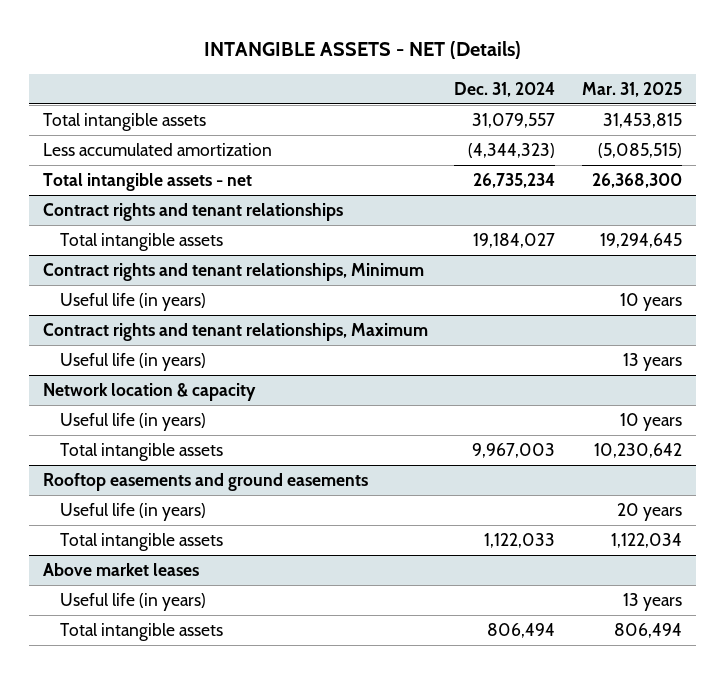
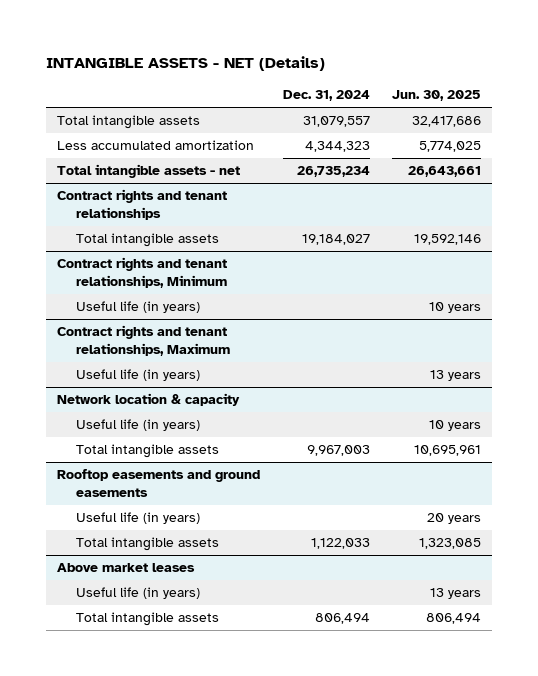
[582,81,683,97] Mar. 31, 2025 -> none
none -> [392,90,482,102] Jun. 30, 2025
[468,143,556,159] (4,344,323) -> [304,141,370,153] 4,344,323

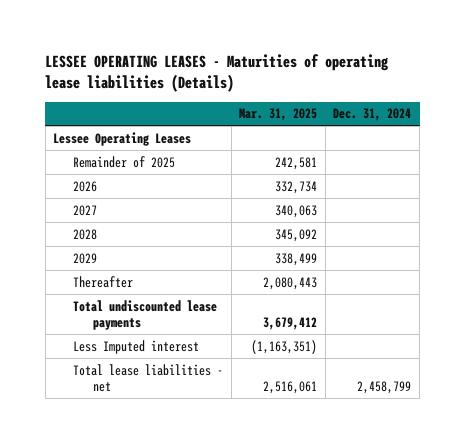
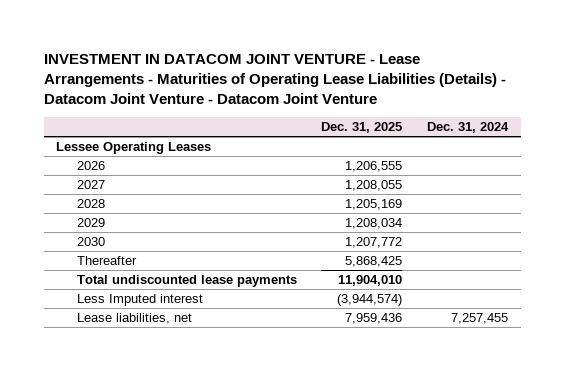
[45,53,390,92] LESSEE OPERATING LEASES - Maturities of operating lease liabilities (Details) -> [44,54,507,105] INVESTMENT IN DATACOM JOINT VENTURE - Lease Arrangements - Maturities of Operating Lease Liabilities (Details) - Datacom Joint Venture - Datacom Joint Venture
[239,108,318,122] Mar. 31, 2025 -> none
none -> [321,122,403,134] Dec. 31, 2025
[73,155,176,168] Remainder of 2025 -> none
none -> [76,237,105,247] 2030
[73,363,224,393] Total lease liabilities - net -> [76,313,192,325] Lease liabilities, net
[357,381,412,395] 2,458,799 -> [451,313,509,325] 7,257,455

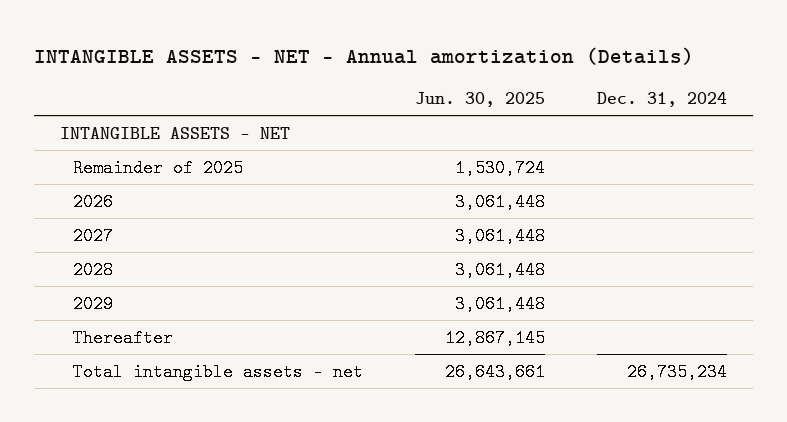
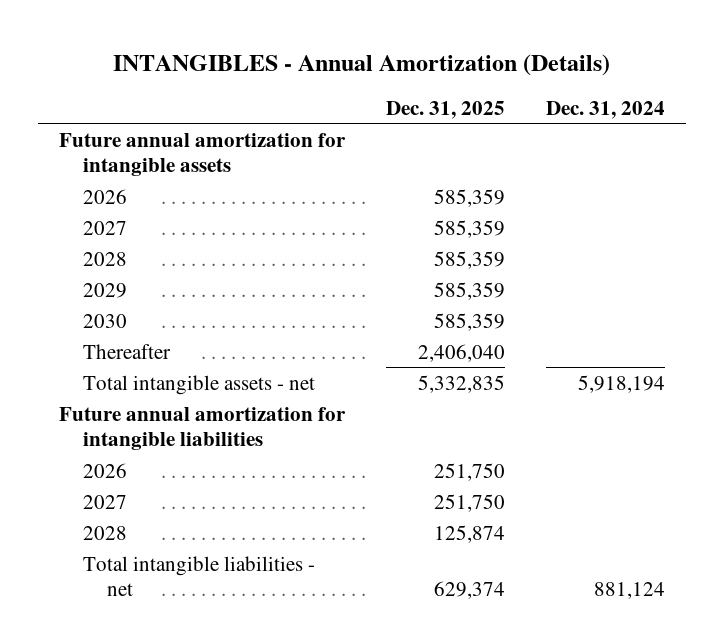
[33,46,694,65] INTANGIBLE ASSETS - NET - Annual amortization (Details) -> [113,54,611,77] INTANGIBLES - Annual Amortization (Details)
[415,91,546,107] Jun. 30, 2025 -> none
none -> [386,100,506,119] Dec. 31, 2025
[59,126,290,139] INTANGIBLE ASSETS - NET -> none
[73,158,244,177] Remainder of 2025 -> none
none -> [59,132,347,177] Future annual amortization for intangible assets
none -> [83,313,128,328] 2030
[626,362,727,381] 26,735,234 -> [578,374,666,393] 5,918,194
none -> [59,406,347,451] Future annual amortization for intangible liabilities
none -> [83,462,128,478] 2026
none -> [83,494,128,509] 2027
none -> [83,525,128,540] 2028
none -> [83,555,316,597] Total intangible liabilities - net

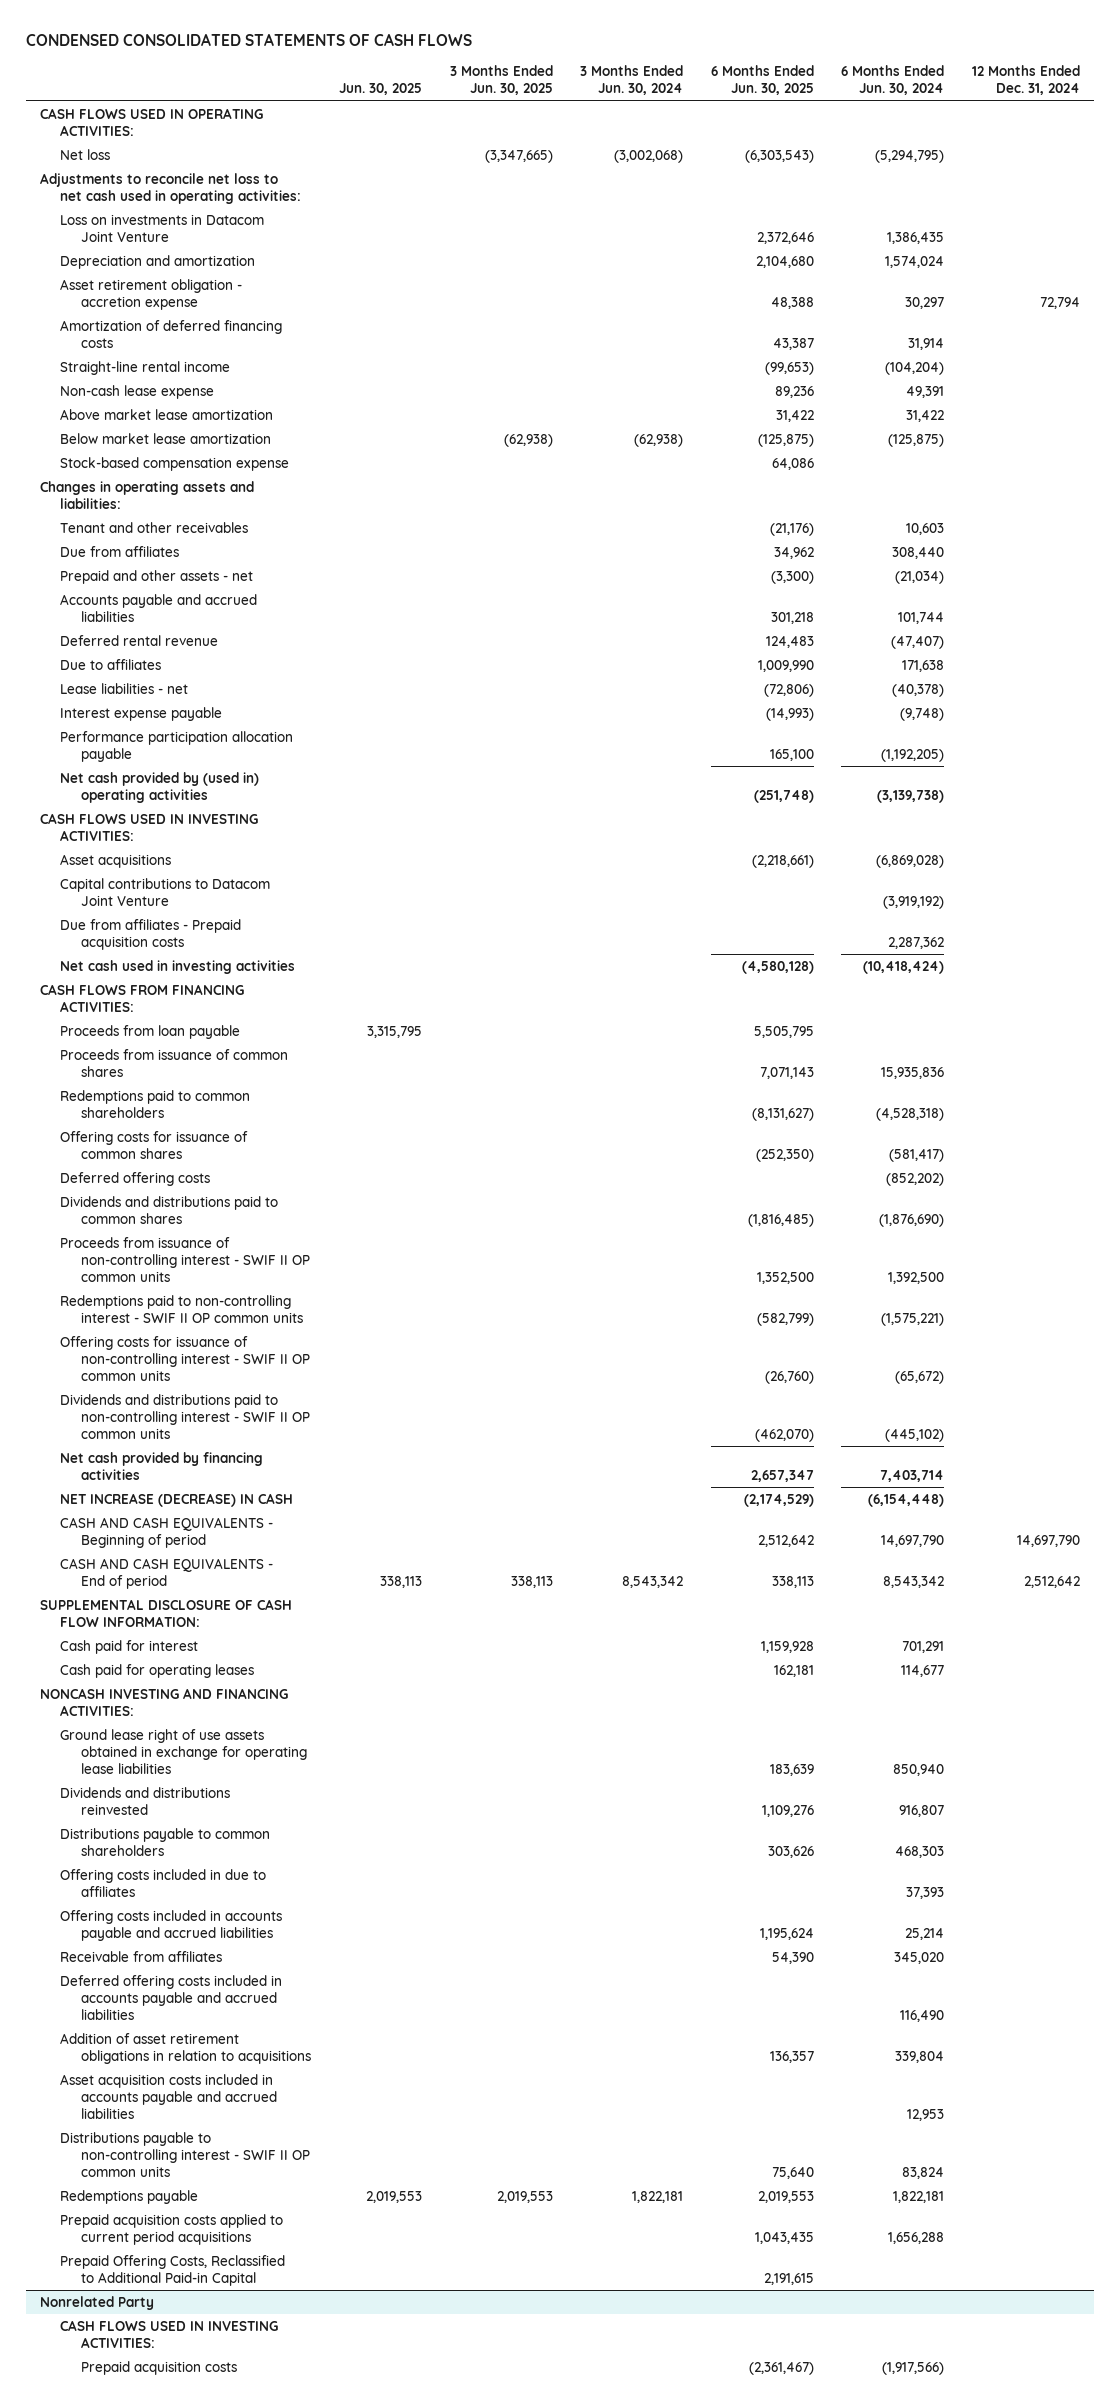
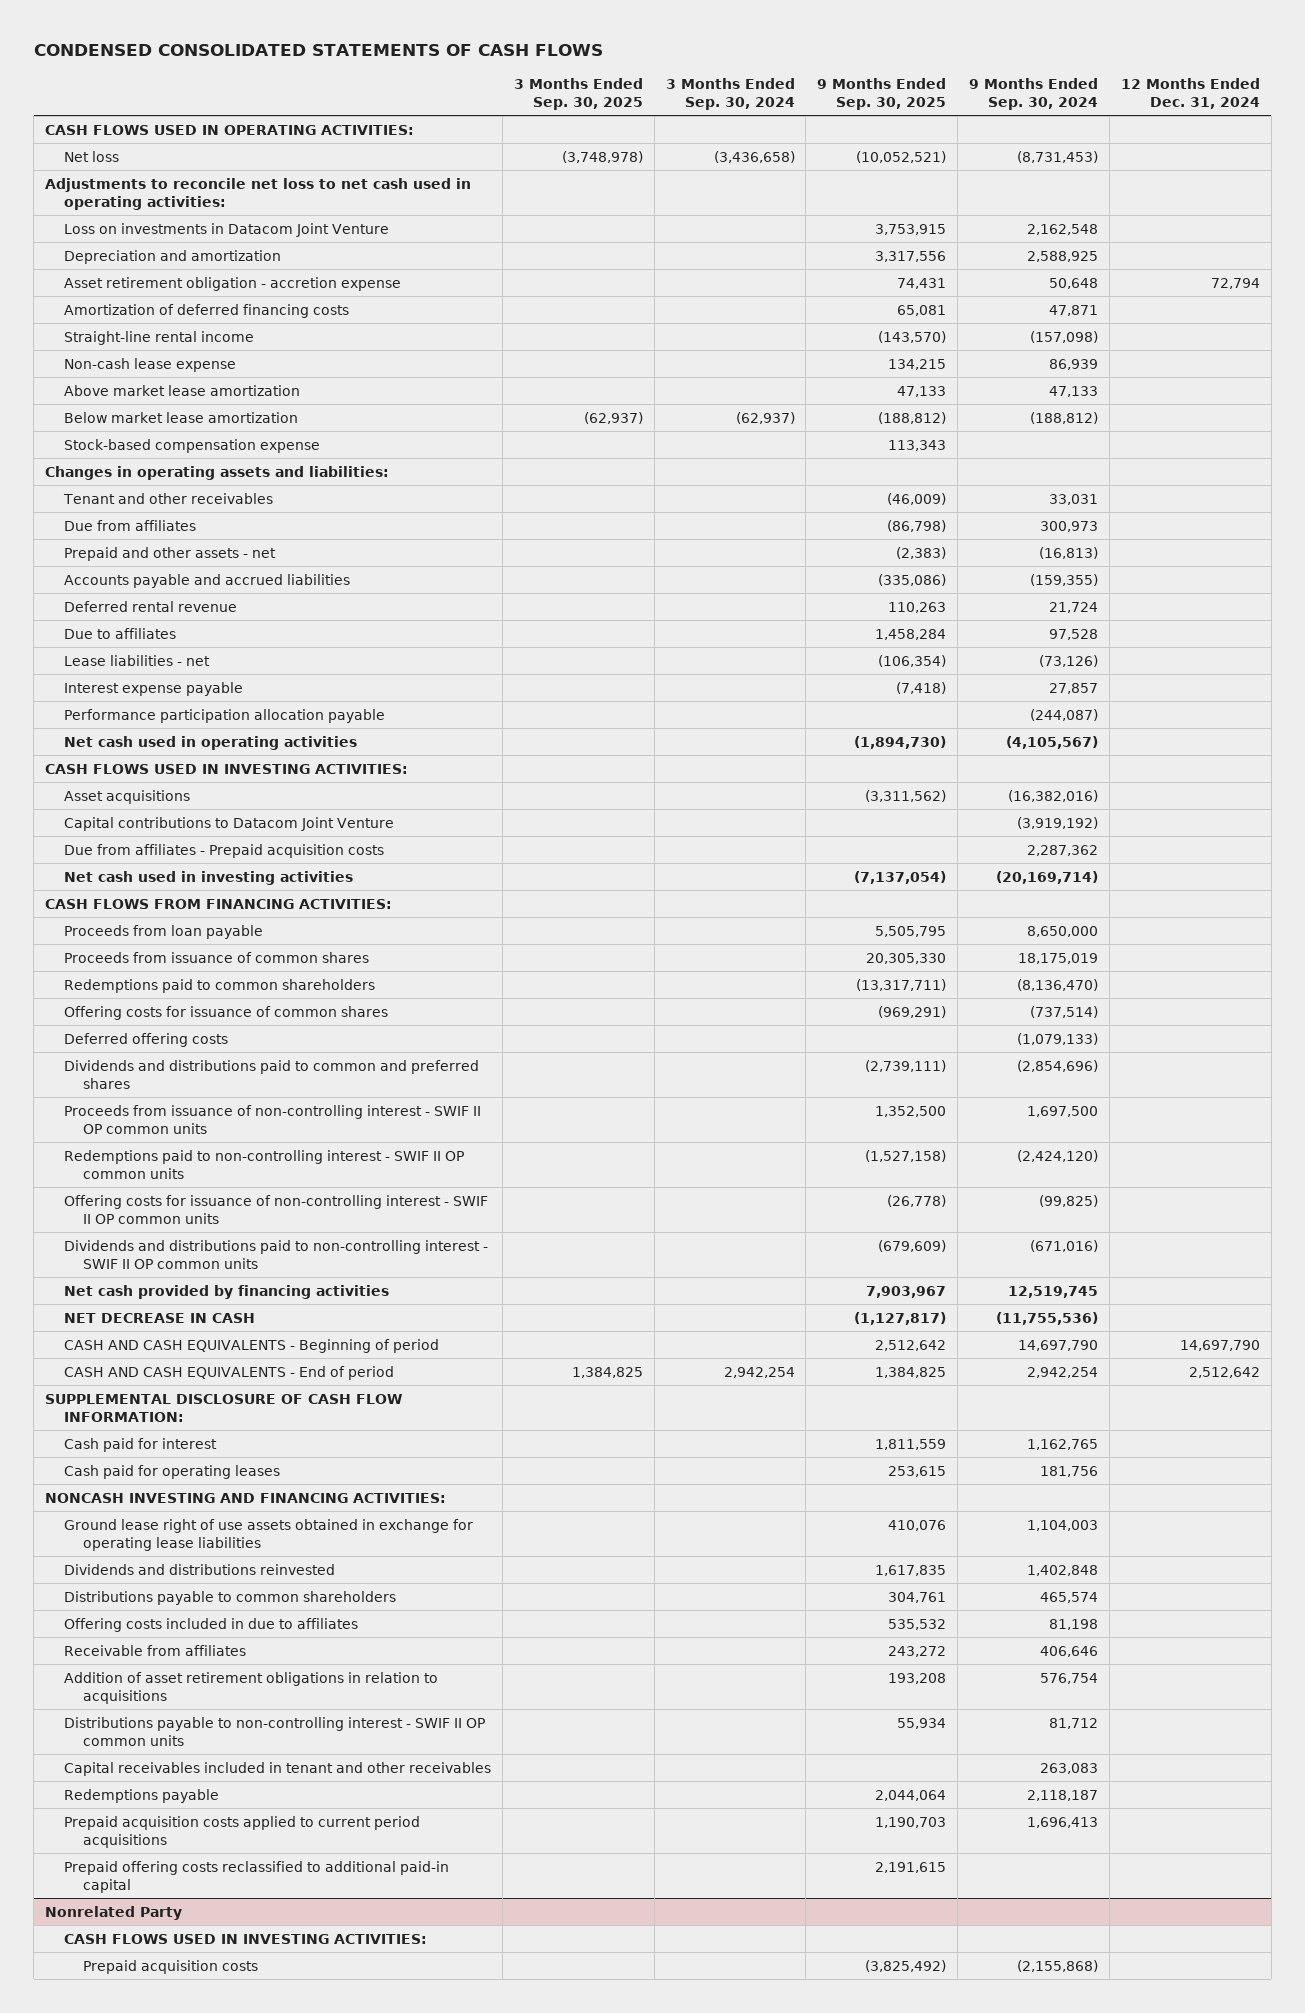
[338,83,422,96] Jun. 30, 2025 -> none
[449,65,553,96] 3 Months Ended Jun. 30, 2025 -> none
[580,65,684,96] 3 Months Ended Jun. 30, 2024 -> none
[710,65,814,96] 6 Months Ended Jun. 30, 2025 -> none
[841,65,945,96] 6 Months Ended Jun. 30, 2024 -> none
none -> [513,77,643,110] 3 Months Ended Sep. 30, 2025
none -> [665,77,795,110] 3 Months Ended Sep. 30, 2024
none -> [817,77,947,110] 9 Months Ended Sep. 30, 2025
none -> [969,77,1099,110] 9 Months Ended Sep. 30, 2024
[60,771,260,803] Net cash provided by (used in) operating activities -> [64,735,358,750] Net cash used in operating activities
[60,1195,279,1224] Dividends and distributions paid to common shares -> [64,1059,480,1089] Dividends and distributions paid to common and preferred shares
[60,1492,294,1507] NET INCREASE (DECREASE) IN CASH -> [64,1312,256,1323] NET DECREASE IN CASH
[60,1909,283,1941] Offering costs included in accounts payable and accrued liabilities -> none
[60,1974,283,2020] Deferred offering costs included in accounts payable and accrued liabilities -> none
[60,2073,278,2119] Asset acquisition costs included in accounts payable and accrued liabilities -> none
none -> [64,1761,492,1776] Capital receivables included in tenant and other receivables
[60,2254,286,2286] Prepaid Offering Costs, Reclassified to Additional Paid-in Capital -> [64,1860,450,1893] Prepaid offering costs reclassified to additional paid-in capital

